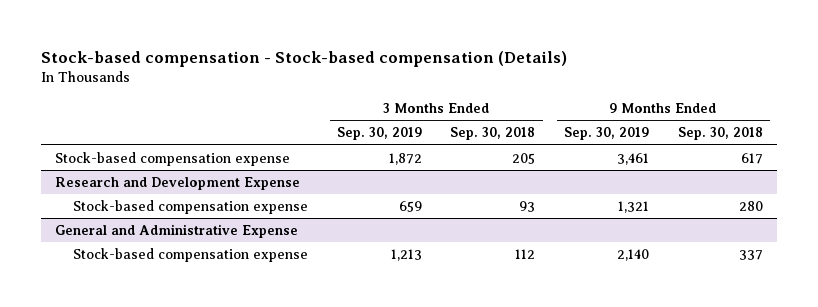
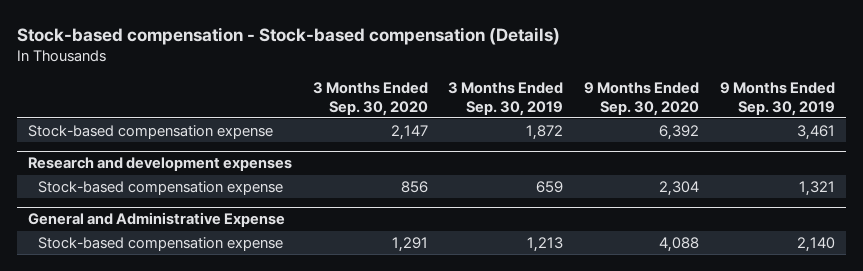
[450,127,536,141] Sep. 30, 2018 -> none
[677,127,763,141] Sep. 30, 2018 -> none
none -> [312,82,428,116] 3 Months Ended Sep. 30, 2020
none -> [584,82,700,116] 9 Months Ended Sep. 30, 2020
[55,177,301,191] Research and Development Expense -> [27,157,292,172] Research and development expenses

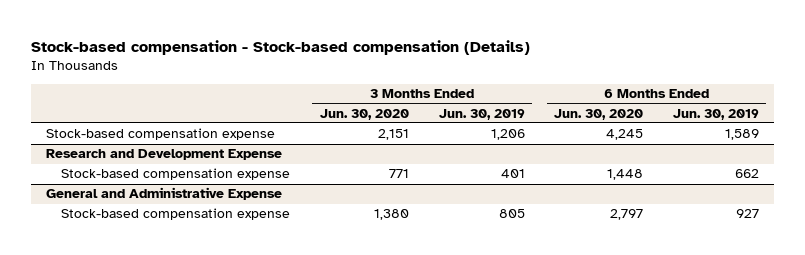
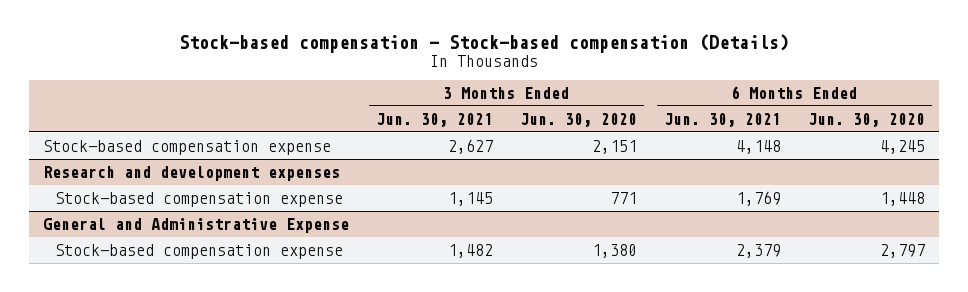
[438,108,525,120] Jun. 30, 2019 -> none
[672,108,759,120] Jun. 30, 2019 -> none
none -> [375,112,493,127] Jun. 30, 2021
none -> [663,112,781,127] Jun. 30, 2021
[46,149,283,161] Research and Development Expense -> [42,165,340,181] Research and development expenses

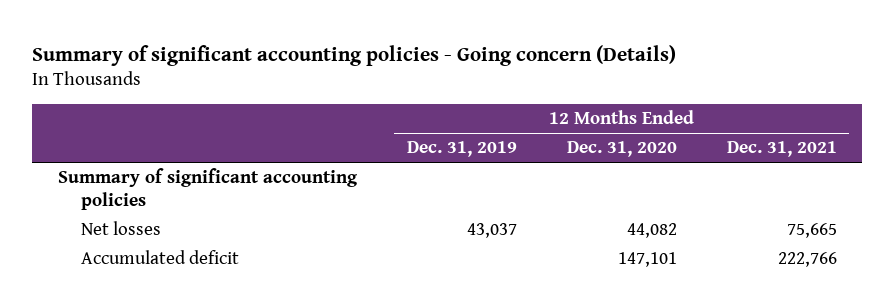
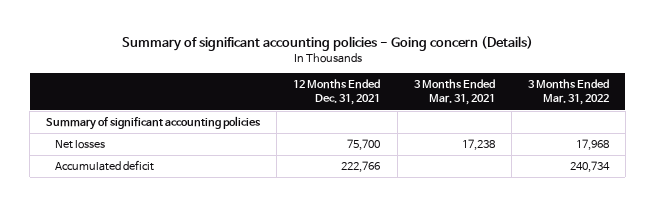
[406,141,517,158] Dec. 31, 2019 -> none
[566,141,677,158] Dec. 31, 2020 -> none
none -> [413,79,495,106] 3 Months Ended Mar. 31, 2021
none -> [527,79,609,106] 3 Months Ended Mar. 31, 2022
[786,223,837,239] 75,665 -> [347,139,381,151] 75,700

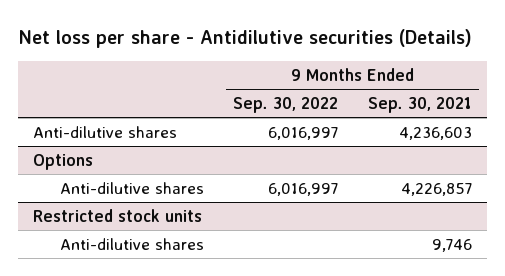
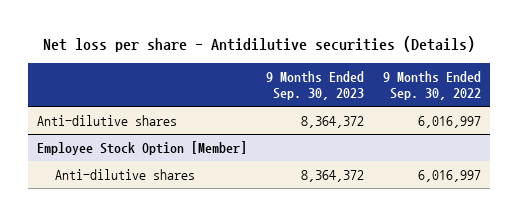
[367,97,472,114] Sep. 30, 2021 -> none
none -> [265,71,364,101] 9 Months Ended Sep. 30, 2023
[32,153,93,170] Options -> [37,140,248,155] Employee Stock Option [Member]
[32,208,202,222] Restricted stock units -> none
[59,237,204,250] Anti-dilutive shares -> none

